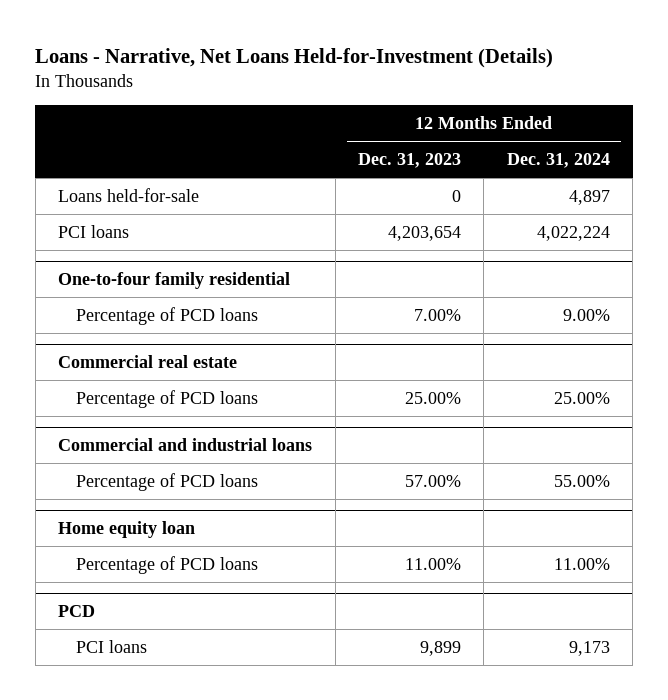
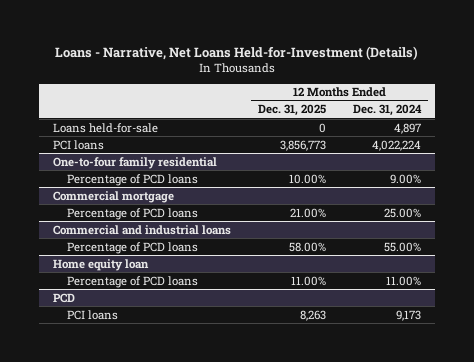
[357,152,461,168] Dec. 31, 2023 -> none
none -> [257,104,326,117] Dec. 31, 2025
[58,355,238,369] Commercial real estate -> [52,190,174,203] Commercial mortgage

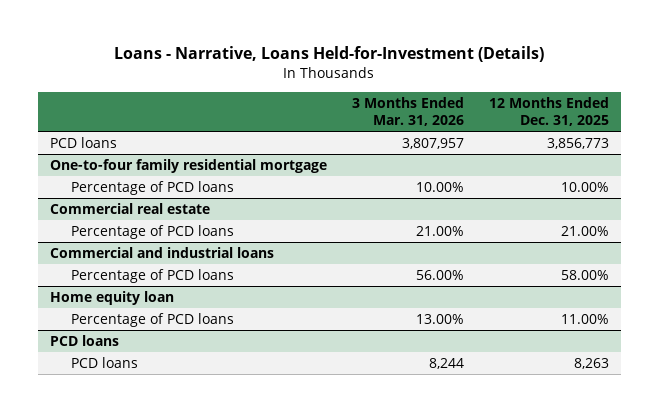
[54,45,418,60] Loans - Narrative, Net Loans Held-for-Investment (Details) -> [114,46,545,63] Loans - Narrative, Loans Held-for-Investment (Details)
[353,104,423,117] Dec. 31, 2024 -> none
none -> [351,96,464,127] 3 Months Ended Mar. 31, 2026
[52,122,158,133] Loans held-for-sale -> none
[52,139,104,150] PCI loans -> [50,137,118,149] PCD loans
[52,156,217,169] One-to-four family residential -> [50,159,328,174] One-to-four family residential mortgage
[52,190,174,203] Commercial mortgage -> [50,203,211,215] Commercial real estate
[52,292,75,303] PCD -> [50,335,120,347] PCD loans
[66,309,118,320] PCI loans -> [70,357,138,369] PCD loans

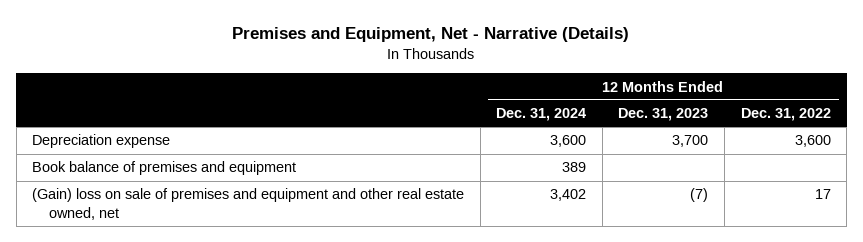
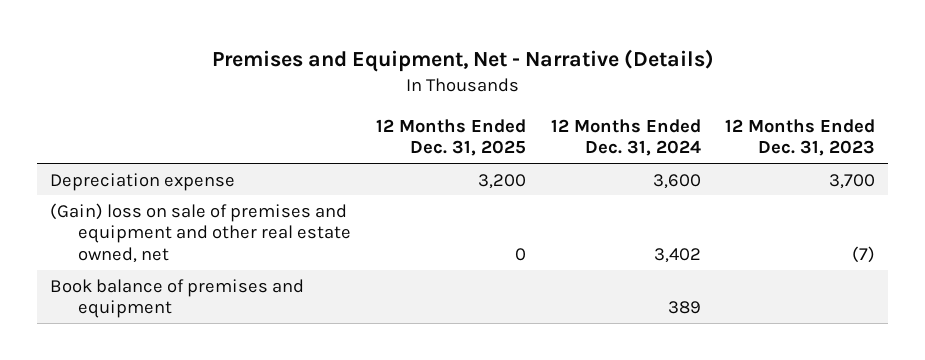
[740,108,831,122] Dec. 31, 2022 -> none
none -> [376,118,527,157] 12 Months Ended Dec. 31, 2025
[32,161,297,176] Book balance of premises and equipment -> [49,278,304,319] Book balance of premises and equipment

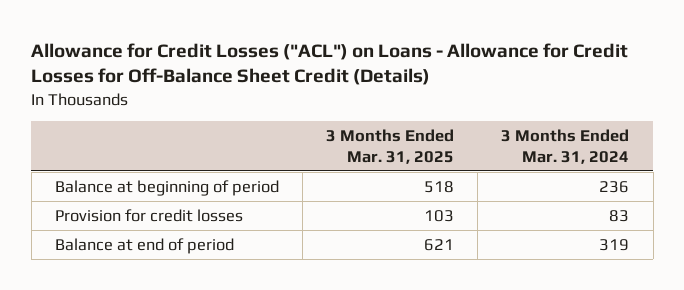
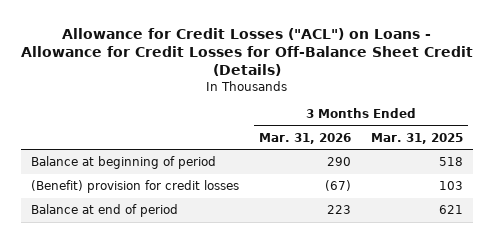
[501,128,630,164] 3 Months Ended Mar. 31, 2024 -> none
none -> [258,132,351,144] Mar. 31, 2026
[54,208,243,222] Provision for credit losses -> [30,180,239,194] (Benefit) provision for credit losses

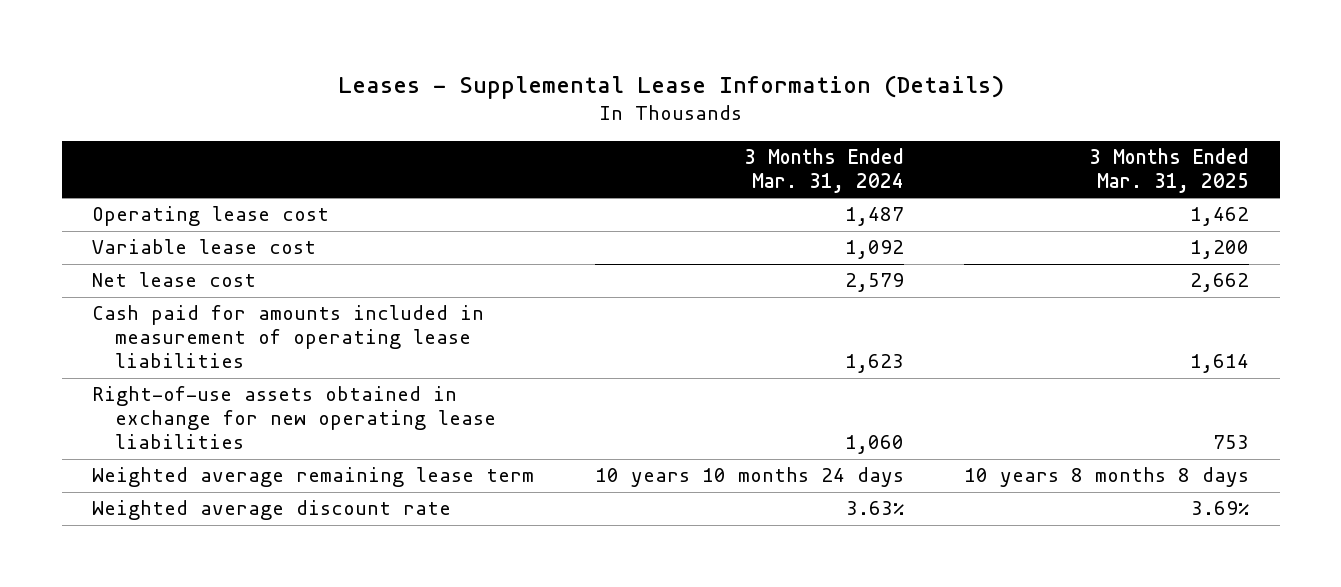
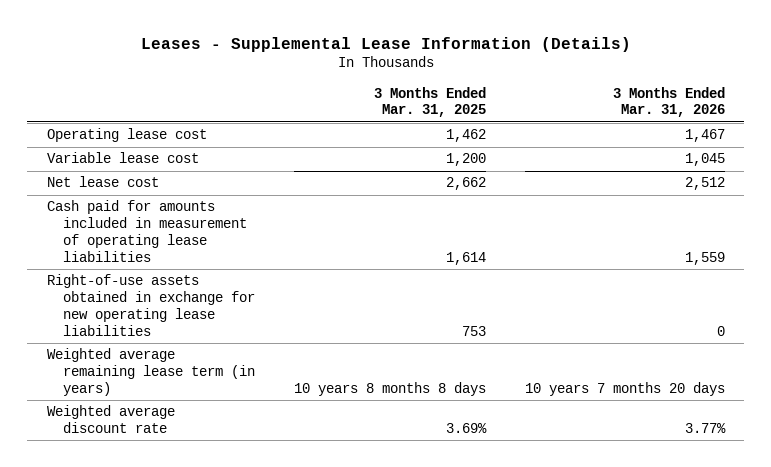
[743,148,904,194] 3 Months Ended Mar. 31, 2024 -> none
none -> [612,86,725,118] 3 Months Ended Mar. 31, 2026
[91,467,534,488] Weighted average remaining lease term -> [46,348,255,396] Weighted average remaining lease term (in years)

